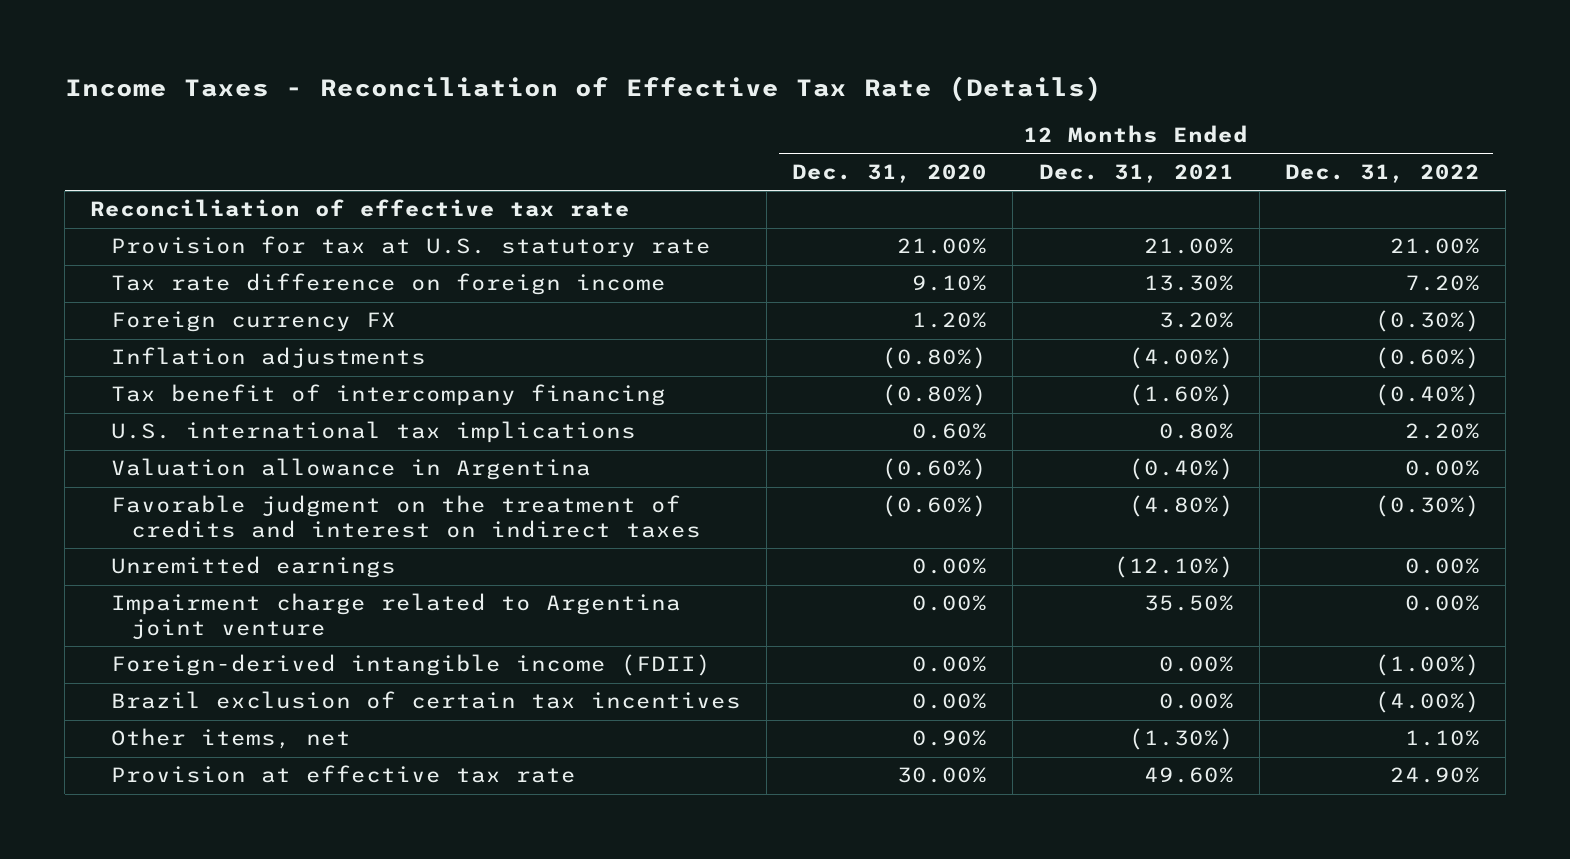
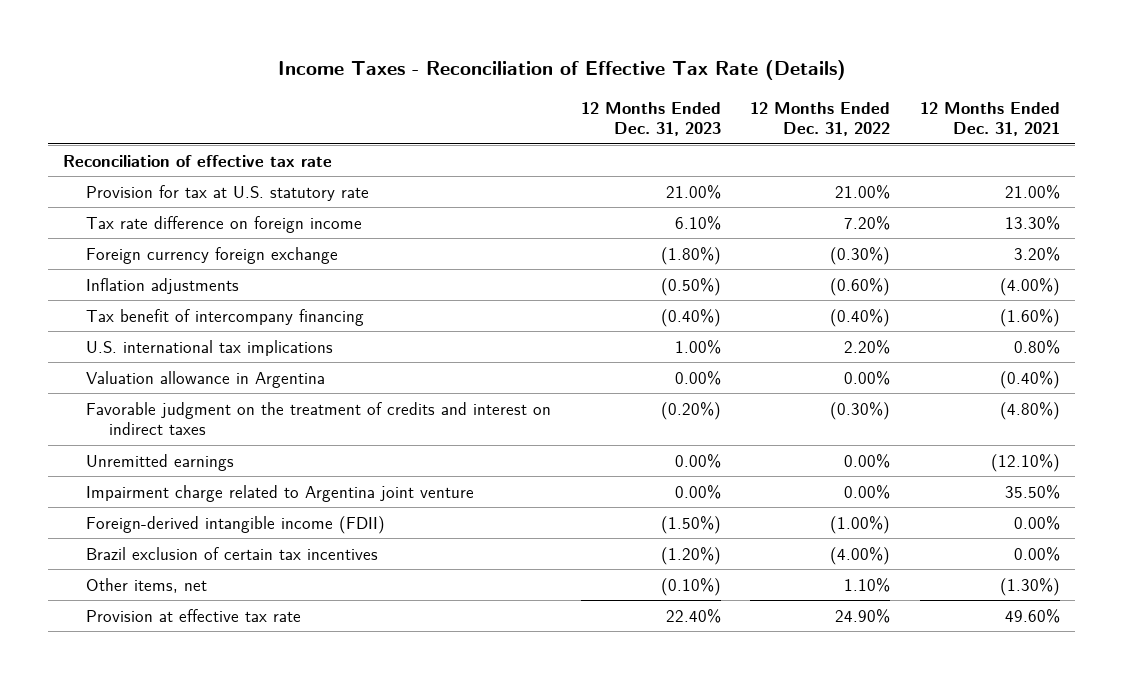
[792,164,988,184] Dec. 31, 2020 -> none
none -> [580,101,721,137] 12 Months Ended Dec. 31, 2023
[110,311,396,333] Foreign currency FX -> [85,246,338,264] Foreign currency foreign exchange

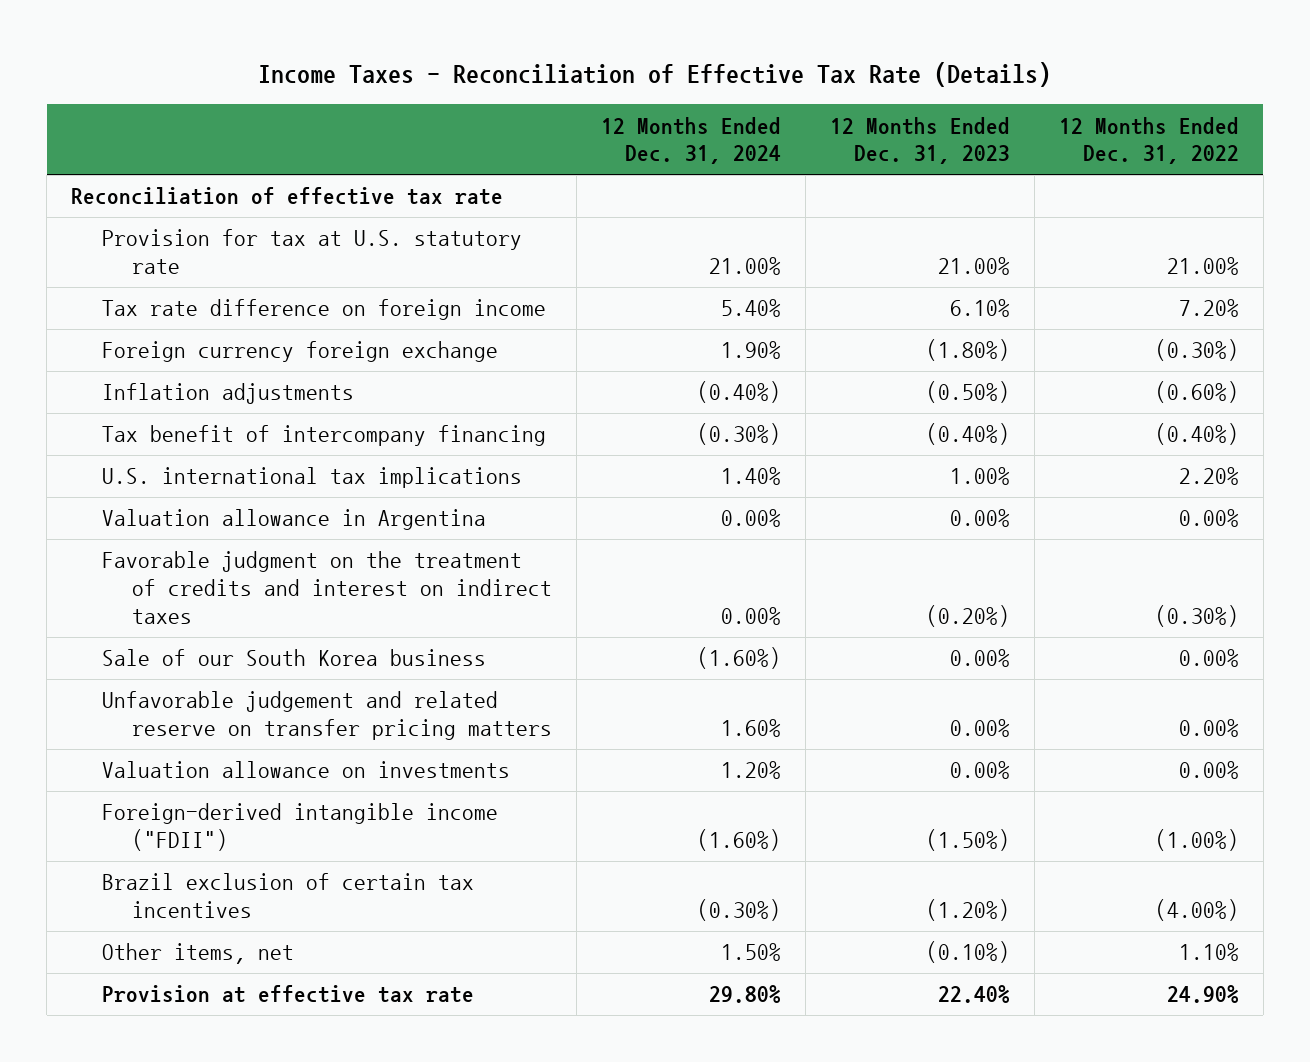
[920,101,1061,137] 12 Months Ended Dec. 31, 2021 -> none
none -> [601,116,782,165] 12 Months Ended Dec. 31, 2024
[85,453,234,471] Unremitted earnings -> none
[85,484,474,502] Impairment charge related to Argentina joint venture -> none
none -> [101,649,486,667] Sale of our South Korea business
none -> [101,691,553,741] Unfavorable judgement and related reserve on transfer pricing matters
none -> [101,761,510,779] Valuation allowance on investments
[85,515,385,534] Foreign-derived intangible income (FDII) -> [101,803,498,852] Foreign-derived intangible income ("FDII")

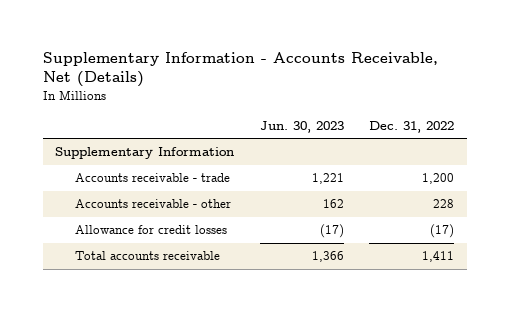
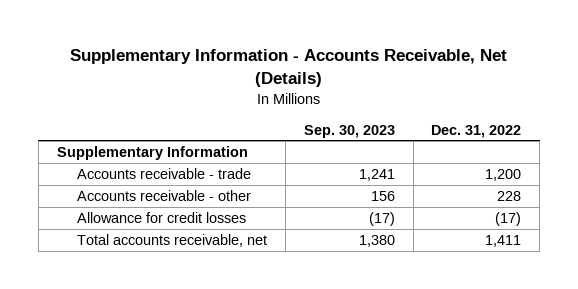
[259,120,344,133] Jun. 30, 2023 -> none
none -> [303,124,395,138] Sep. 30, 2023
[74,251,220,261] Total accounts receivable -> [77,233,268,247] Total accounts receivable, net

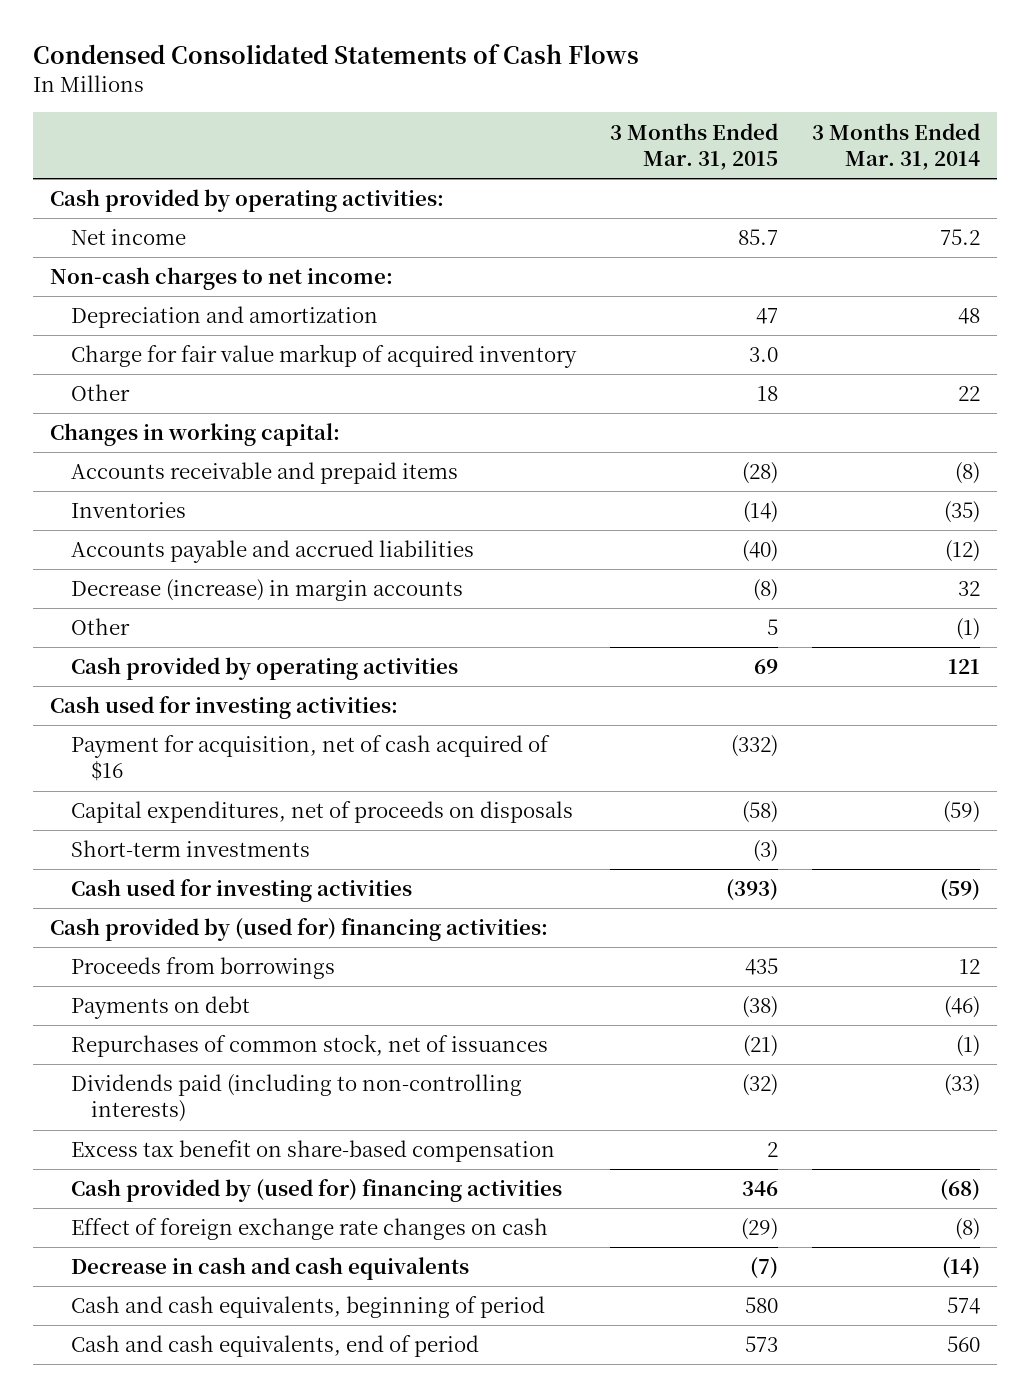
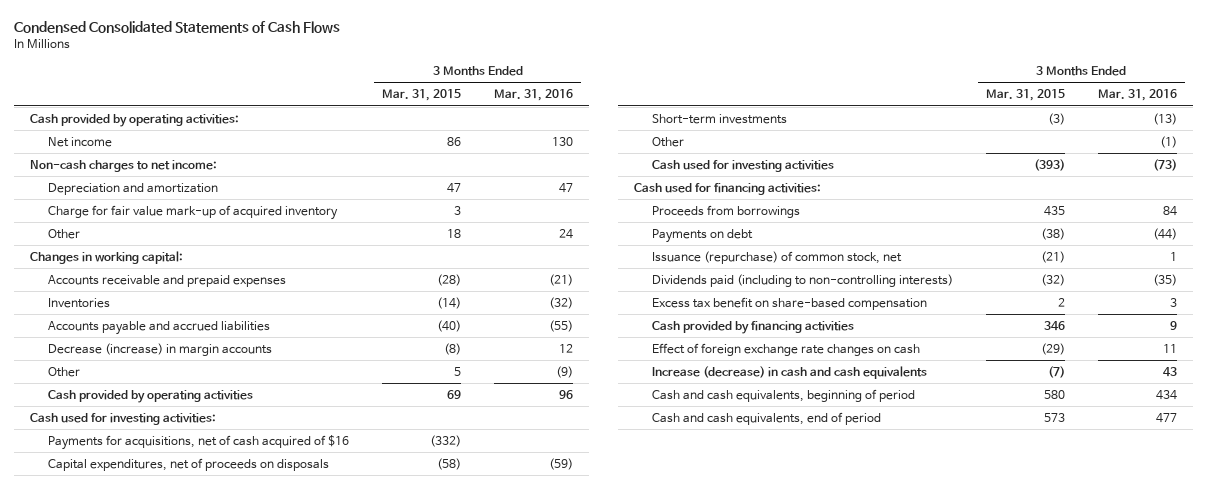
[812,122,981,170] 3 Months Ended Mar. 31, 2014 -> none
none -> [493,89,573,102] Mar. 31, 2016
[737,229,778,246] 85.7 -> [447,136,462,146] 86
[70,344,577,369] Charge for fair value markup of acquired inventory -> [48,204,339,220] Charge for fair value mark-up of acquired inventory
[748,347,778,363] 3.0 -> [454,205,462,215] 3
[70,462,458,485] Accounts receivable and prepaid items -> [48,274,287,287] Accounts receivable and prepaid expenses
[70,735,550,782] Payment for acquisition, net of cash acquired of $16 -> [48,434,350,450] Payments for acquisitions, net of cash acquired of $16
none -> [652,136,685,147] Other
[49,918,548,942] Cash provided by (used for) financing activities: -> [634,182,822,195] Cash used for financing activities:
[70,1034,548,1058] Repurchases of common stock, net of issuances -> [652,250,903,264] Issuance (repurchase) of common stock, net
[70,1179,562,1203] Cash provided by (used for) financing activities -> [652,320,855,334] Cash provided by financing activities
[70,1257,469,1281] Decrease in cash and cash equivalents -> [652,365,928,379] Increase (decrease) in cash and cash equivalents

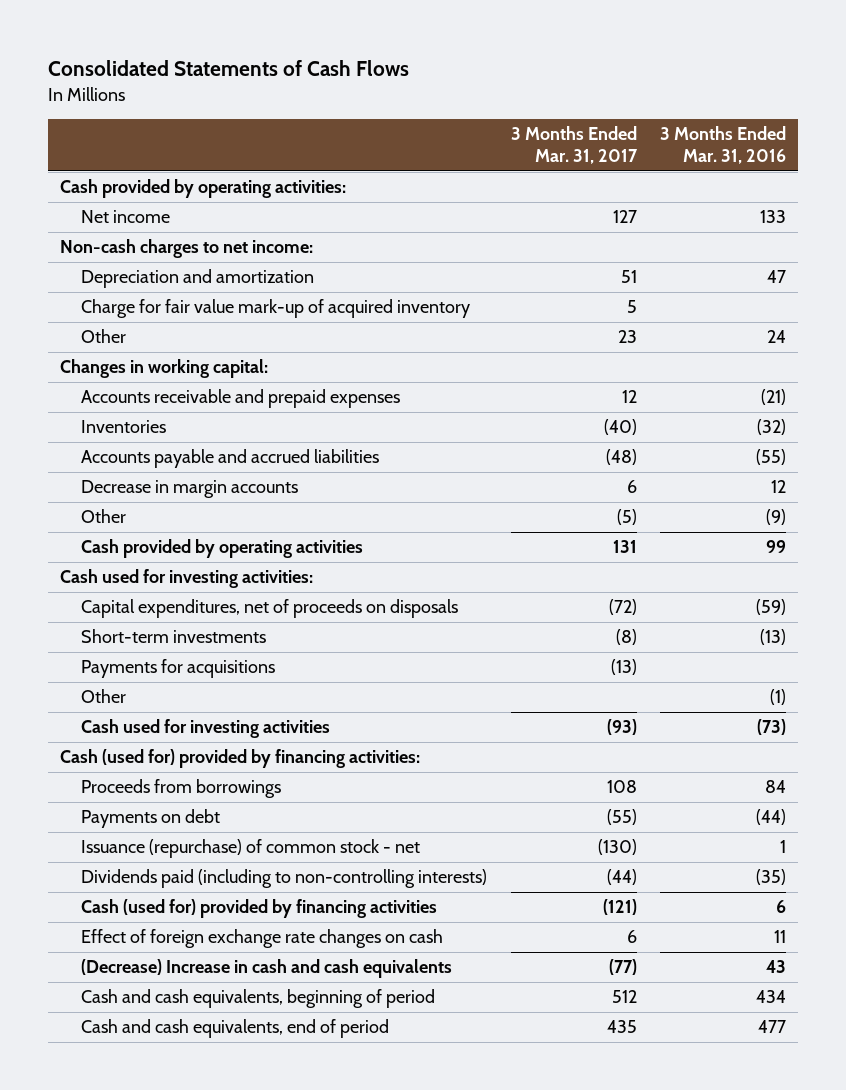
[14,21,341,34] Condensed Consolidated Statements of Cash Flows -> [48,60,410,77] Consolidated Statements of Cash Flows
[382,89,462,102] Mar. 31, 2015 -> none
none -> [510,126,638,165] 3 Months Ended Mar. 31, 2017
[551,136,573,146] 130 -> [760,210,787,224] 133
[48,342,273,356] Decrease (increase) in margin accounts -> [81,480,299,499] Decrease in margin accounts
[558,389,573,399] 96 -> [766,540,787,554] 99
[48,434,350,450] Payments for acquisitions, net of cash acquired of $16 -> none
none -> [81,659,276,679] Payments for acquisitions
[634,182,822,195] Cash used for financing activities: -> [60,749,421,769] Cash (used for) provided by financing activities:
[652,250,903,264] Issuance (repurchase) of common stock, net -> [81,839,421,859] Issuance (repurchase) of common stock - net
[652,296,928,310] Excess tax benefit on share-based compensation -> none
[652,320,855,334] Cash provided by financing activities -> [81,899,438,919] Cash (used for) provided by financing activities
[1169,320,1177,330] 9 -> [776,900,787,914] 6
[652,365,928,379] Increase (decrease) in cash and cash equivalents -> [81,959,453,979] (Decrease) Increase in cash and cash equivalents

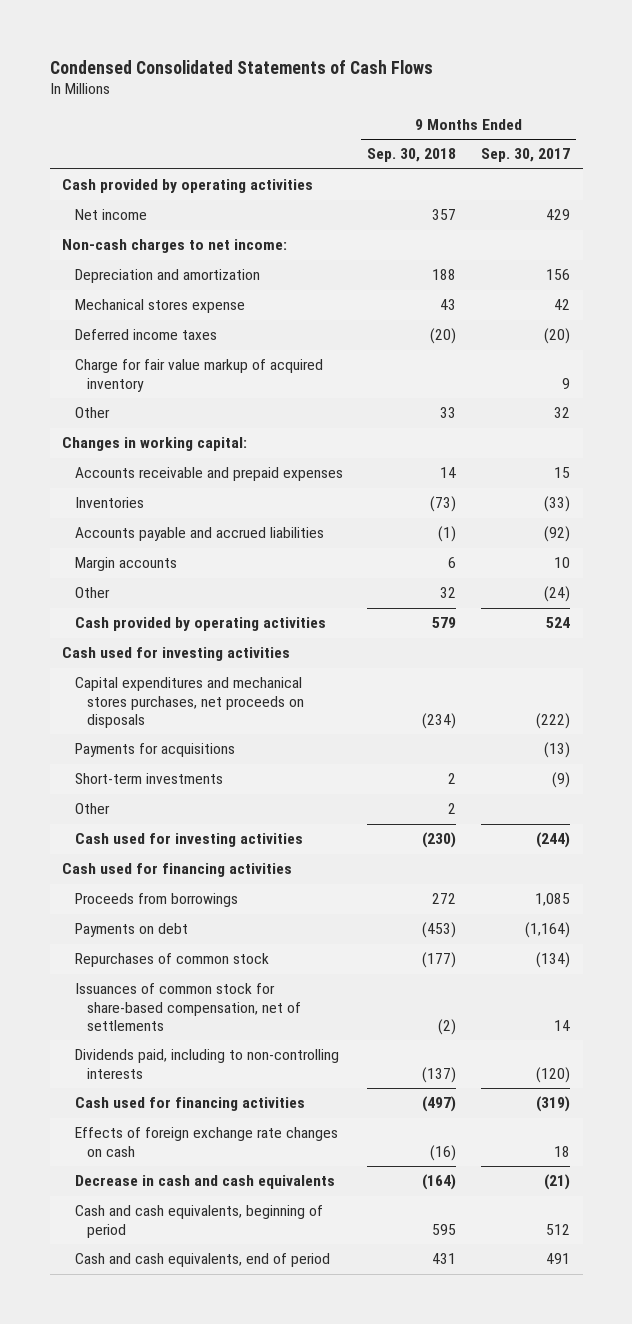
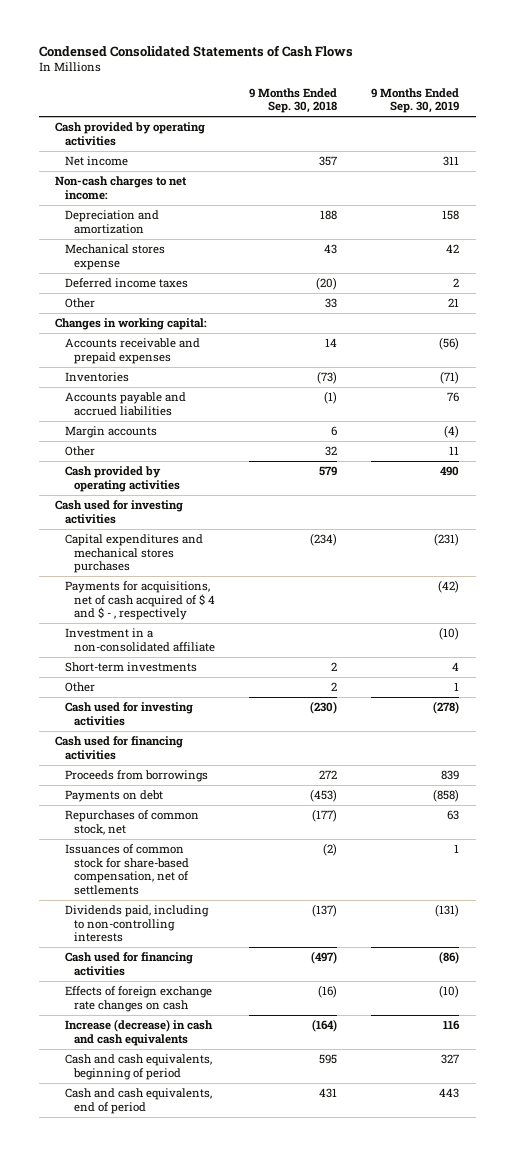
[481,148,571,163] Sep. 30, 2017 -> none
none -> [370,87,459,114] 9 Months Ended Sep. 30, 2019
[74,359,323,392] Charge for fair value markup of acquired inventory -> none
[74,677,305,728] Capital expenditures and mechanical stores purchases, net proceeds on disposals -> [64,534,203,574] Capital expenditures and mechanical stores purchases
[74,743,235,758] Payments for acquisitions -> [64,581,216,621] Payments for acquisitions, net of cash acquired of $ 4 and $ - , respectively
none -> [64,628,216,652] Investment in a non-consolidated affiliate
[74,953,269,968] Repurchases of common stock -> [64,810,199,835] Repurchases of common stock, net
[74,1175,335,1190] Decrease in cash and cash equivalents -> [64,1019,213,1046] Increase (decrease) in cash and cash equivalents

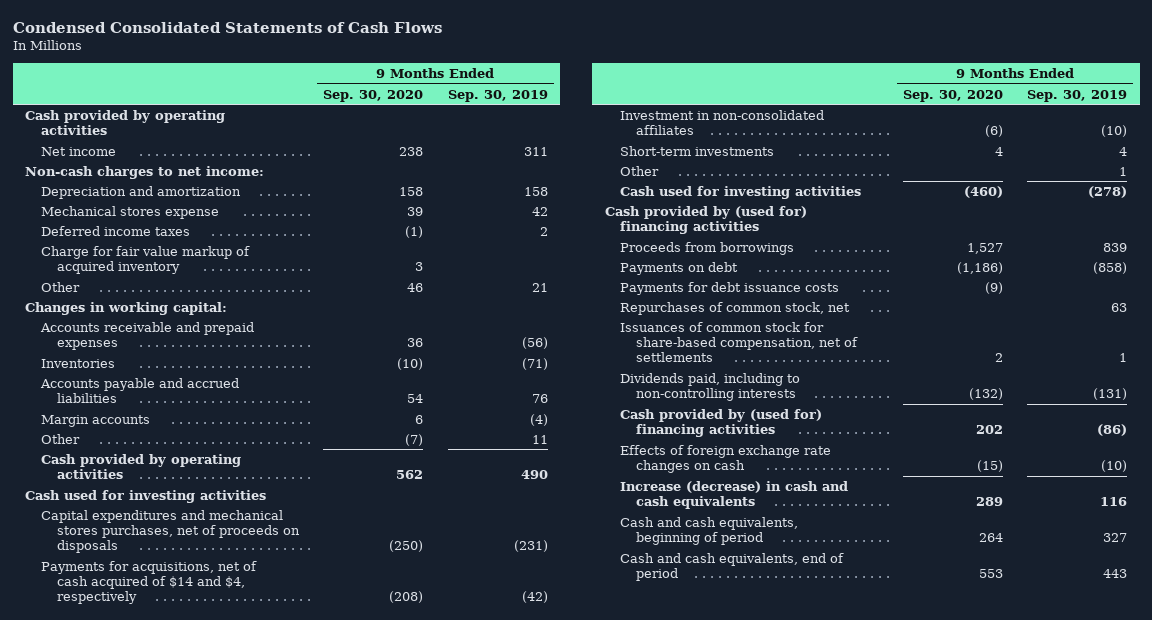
[248,87,337,114] 9 Months Ended Sep. 30, 2018 -> none
none -> [323,89,424,102] Sep. 30, 2020
none -> [40,245,250,275] Charge for fair value markup of acquired inventory
[64,534,203,574] Capital expenditures and mechanical stores purchases -> [40,509,300,554] Capital expenditures and mechanical stores purchases, net of proceeds on disposals
[64,581,216,621] Payments for acquisitions, net of cash acquired of $ 4 and $ - , respectively -> [40,560,257,605] Payments for acquisitions, net of cash acquired of $14 and $4, respectively
[64,628,216,652] Investment in a non-consolidated affiliate -> [620,109,825,136] Investment in non-consolidated affiliates
[55,736,184,760] Cash used for financing activities -> [604,205,807,235] Cash provided by (used for) financing activities
none -> [620,281,840,295] Payments for debt issuance costs
[64,952,193,976] Cash used for financing activities -> [620,408,823,438] Cash provided by (used for) financing activities

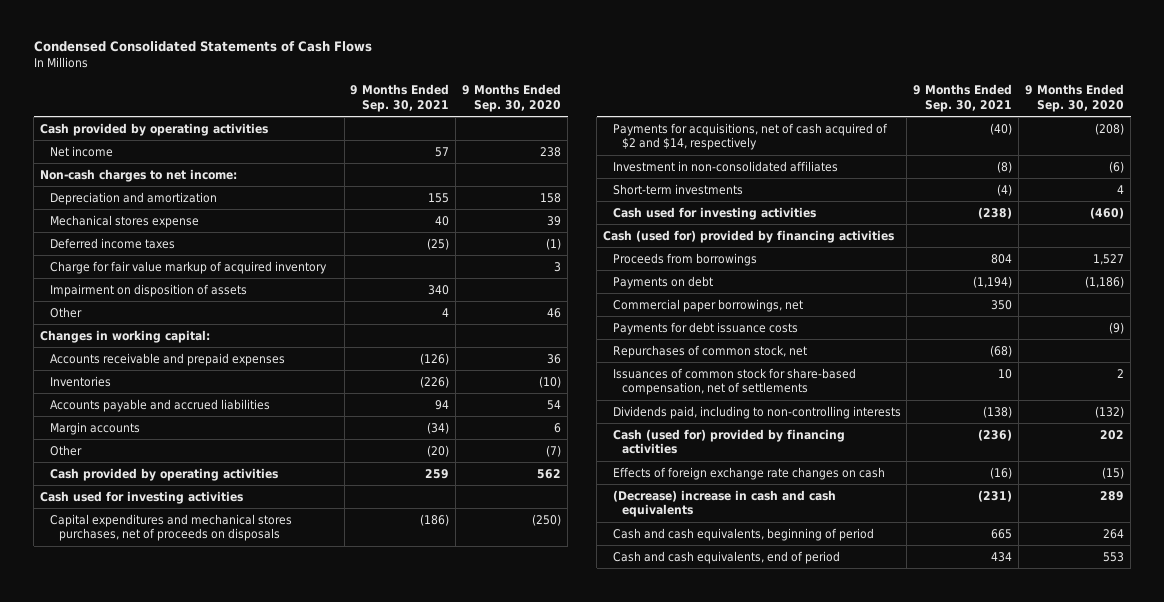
[447,89,548,102] Sep. 30, 2019 -> none
none -> [350,84,450,112] 9 Months Ended Sep. 30, 2021
none -> [49,283,247,297] Impairment on disposition of assets
[40,560,257,605] Payments for acquisitions, net of cash acquired of $14 and $4, respectively -> [612,122,888,151] Payments for acquisitions, net of cash acquired of $2 and $14, respectively
[620,165,660,176] Other -> none
[604,205,807,235] Cash provided by (used for) financing activities -> [602,229,894,243] Cash (used for) provided by financing activities
none -> [612,298,803,312] Commercial paper borrowings, net
[620,408,823,438] Cash provided by (used for) financing activities -> [612,428,845,455] Cash (used for) provided by financing activities
[620,480,849,510] Increase (decrease) in cash and cash equivalents -> [612,489,836,518] (Decrease) increase in cash and cash equivalents

